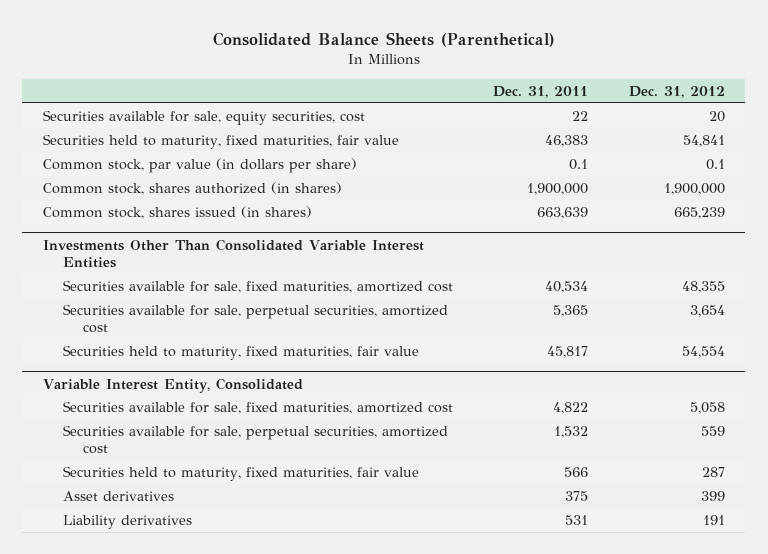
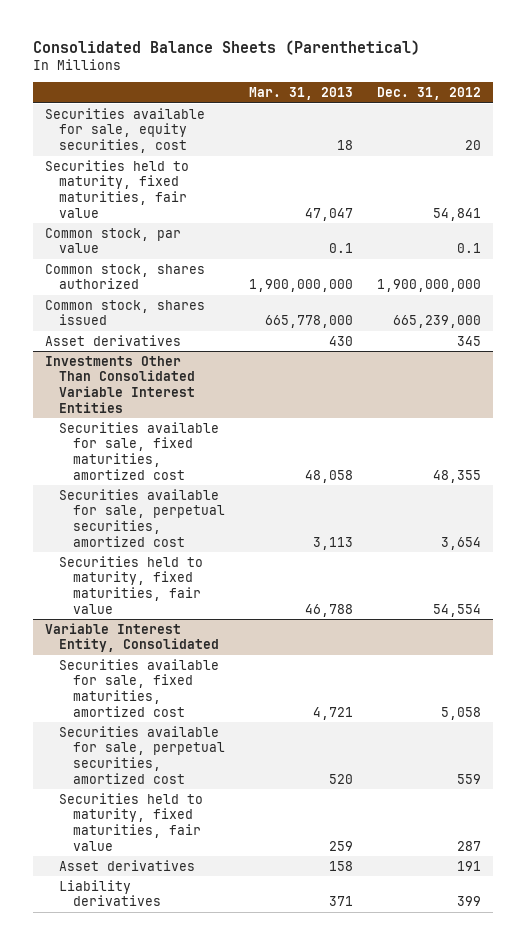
[493,85,589,98] Dec. 31, 2011 -> none
none -> [249,87,354,101] Mar. 31, 2013
[42,157,357,173] Common stock, par value (in dollars per share) -> [45,227,182,254] Common stock, par value
[42,181,342,195] Common stock, shares authorized (in shares) -> [45,263,206,290] Common stock, shares authorized
[664,182,726,195] 1,900,000 -> [376,279,481,293] 1,900,000,000
[42,205,312,219] Common stock, shares issued (in shares) -> [45,299,206,326] Common stock, shares issued
[674,206,726,219] 665,239 -> [392,315,481,329] 665,239,000
none -> [45,334,182,346] Asset derivatives
[701,490,726,501] 399 -> [456,860,481,871] 191
[703,514,726,525] 191 -> [456,896,481,907] 399

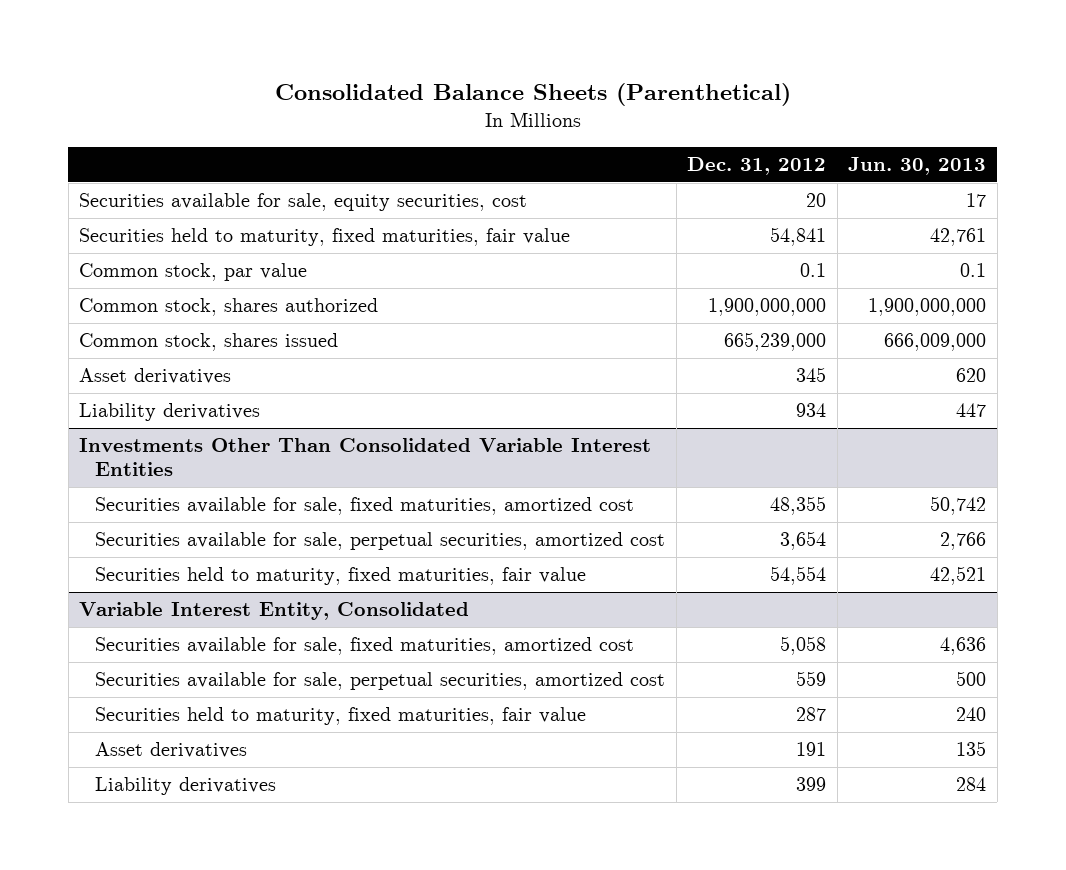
[249,87,354,101] Mar. 31, 2013 -> none
none -> [848,157,987,176] Jun. 30, 2013
none -> [79,403,261,422] Liability derivatives

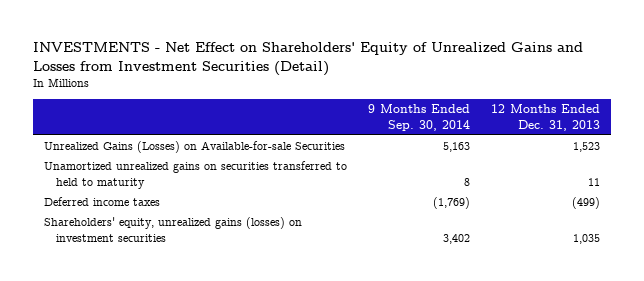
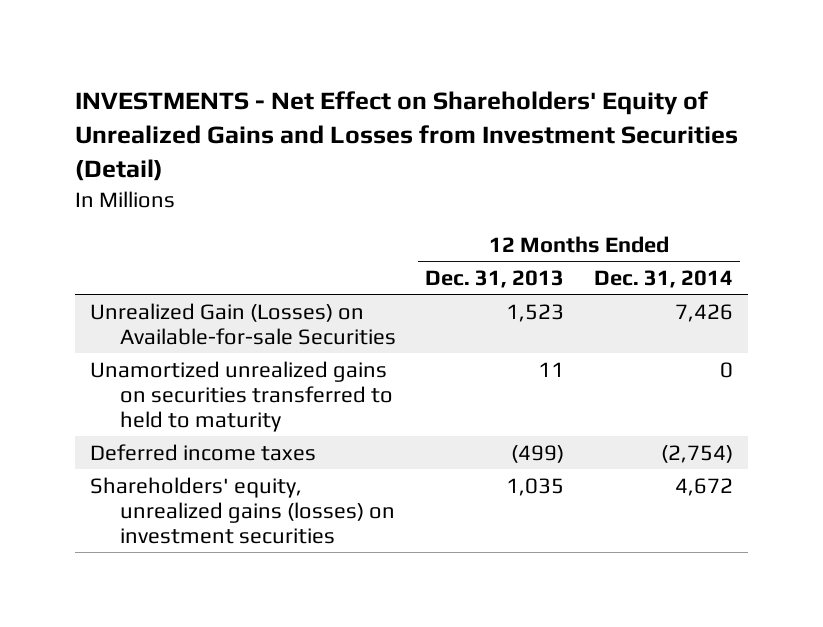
[367,104,470,131] 9 Months Ended Sep. 30, 2014 -> none
none -> [593,270,733,289] Dec. 31, 2014
[43,141,345,154] Unrealized Gains (Losses) on Available-for-sale Securities -> [90,302,396,345] Unrealized Gain (Losses) on Available-for-sale Securities

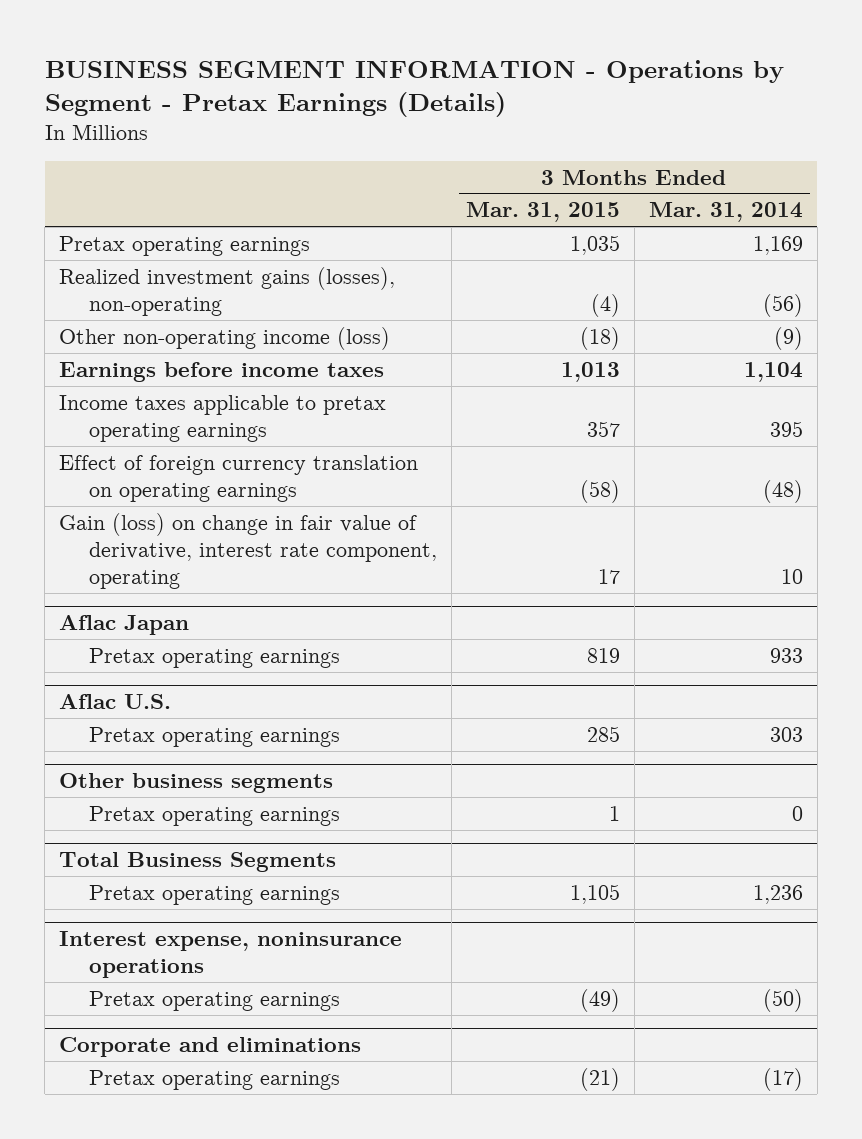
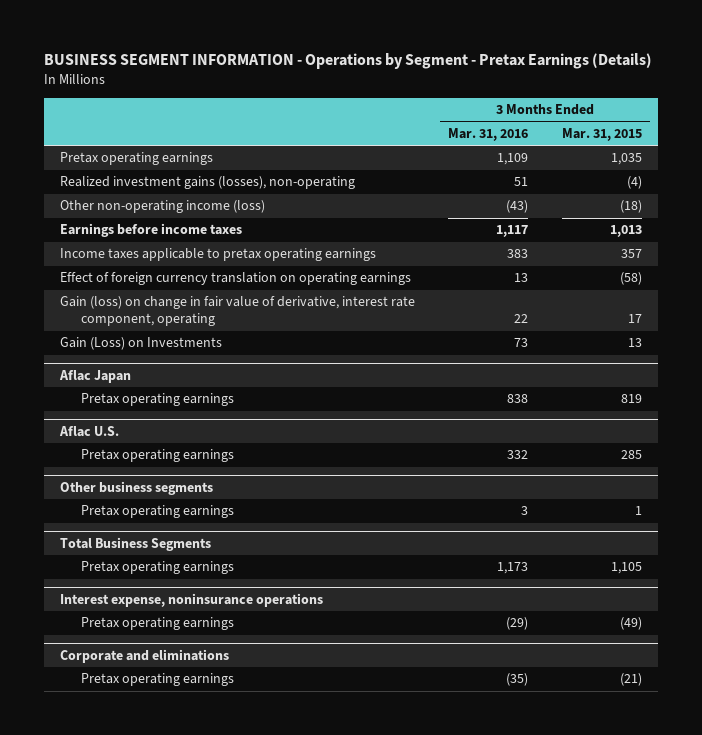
[648,202,803,223] Mar. 31, 2014 -> none
none -> [448,128,529,142] Mar. 31, 2016
none -> [60,337,223,351] Gain (Loss) on Investments

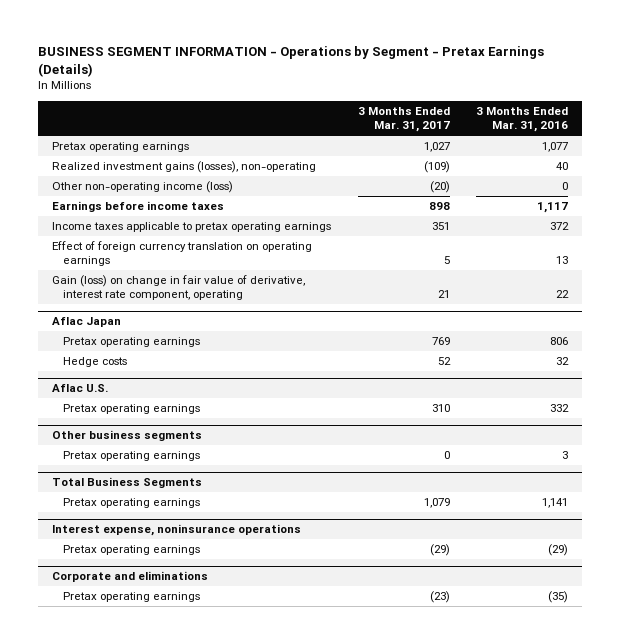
[561,128,642,142] Mar. 31, 2015 -> none
none -> [357,106,450,133] 3 Months Ended Mar. 31, 2017
[497,153,529,166] 1,109 -> [542,142,569,153] 1,077
[514,177,529,187] 51 -> [556,162,569,171] 40
[506,200,529,214] (43) -> [562,182,569,191] 0
[507,249,529,259] 383 -> [550,222,570,231] 372
[60,337,223,351] Gain (Loss) on Investments -> none
[507,394,529,404] 838 -> [550,337,569,346] 806
none -> [62,357,127,368] Hedge costs
[497,562,529,575] 1,173 -> [542,498,569,509] 1,141

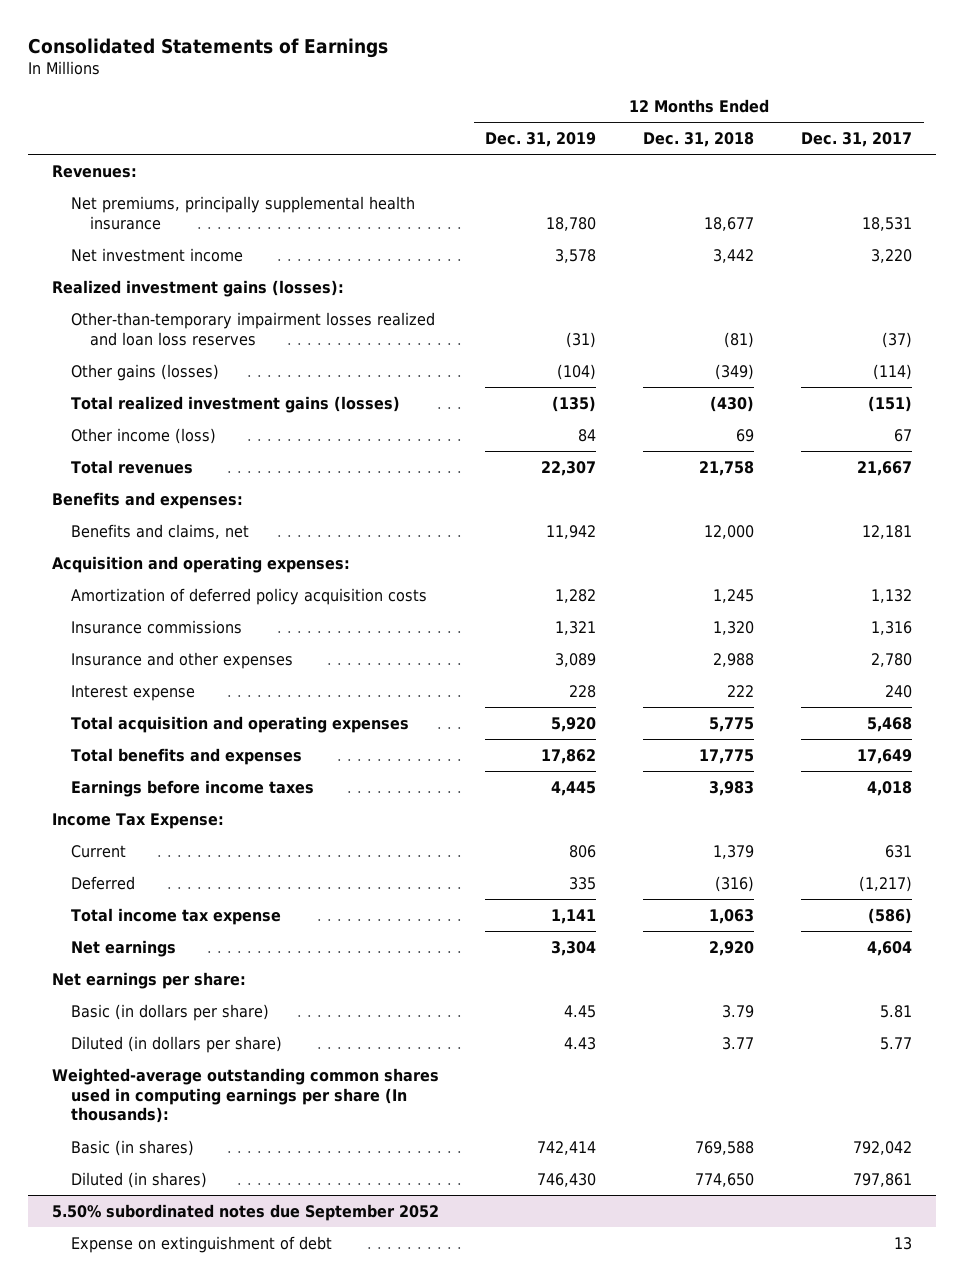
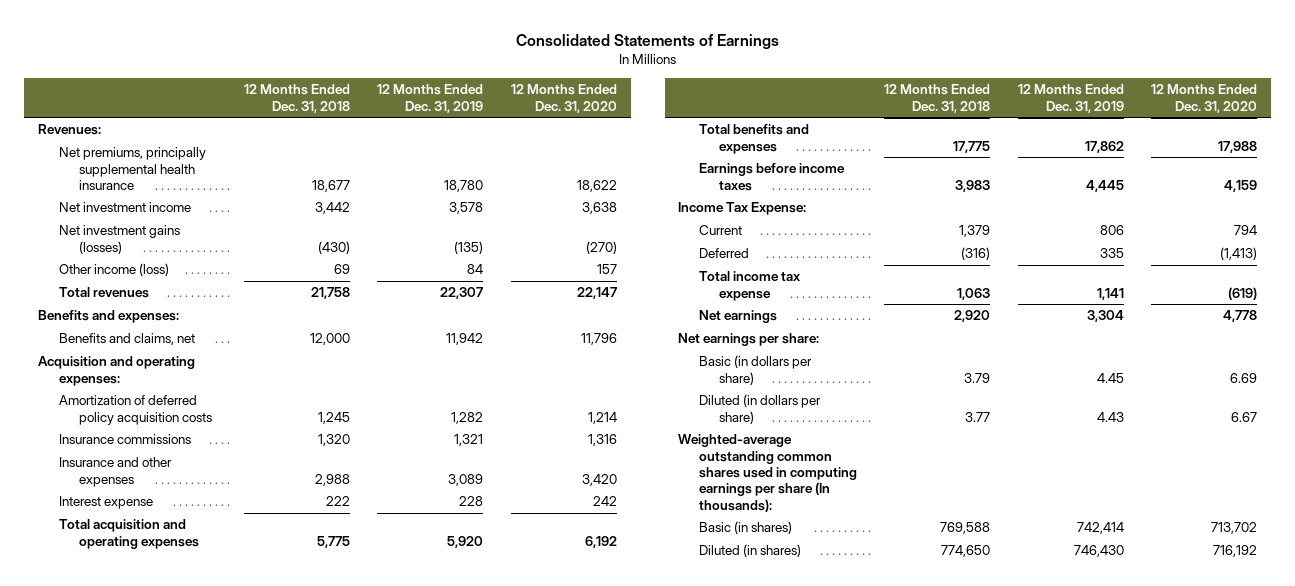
[801,132,913,148] Dec. 31, 2017 -> none
none -> [510,84,617,113] 12 Months Ended Dec. 31, 2020
[51,279,344,297] Realized investment gains (losses): -> none
[70,311,435,346] Other-than-temporary impairment losses realized and loan loss reserves -> none
[70,363,219,381] Other gains (losses) -> none
[70,395,400,413] Total realized investment gains (losses) -> [58,225,180,254] Net investment gains (losses)
[51,1203,439,1221] 5.50% subordinated notes due September 2052 -> none
[70,1235,332,1253] Expense on extinguishment of debt -> none

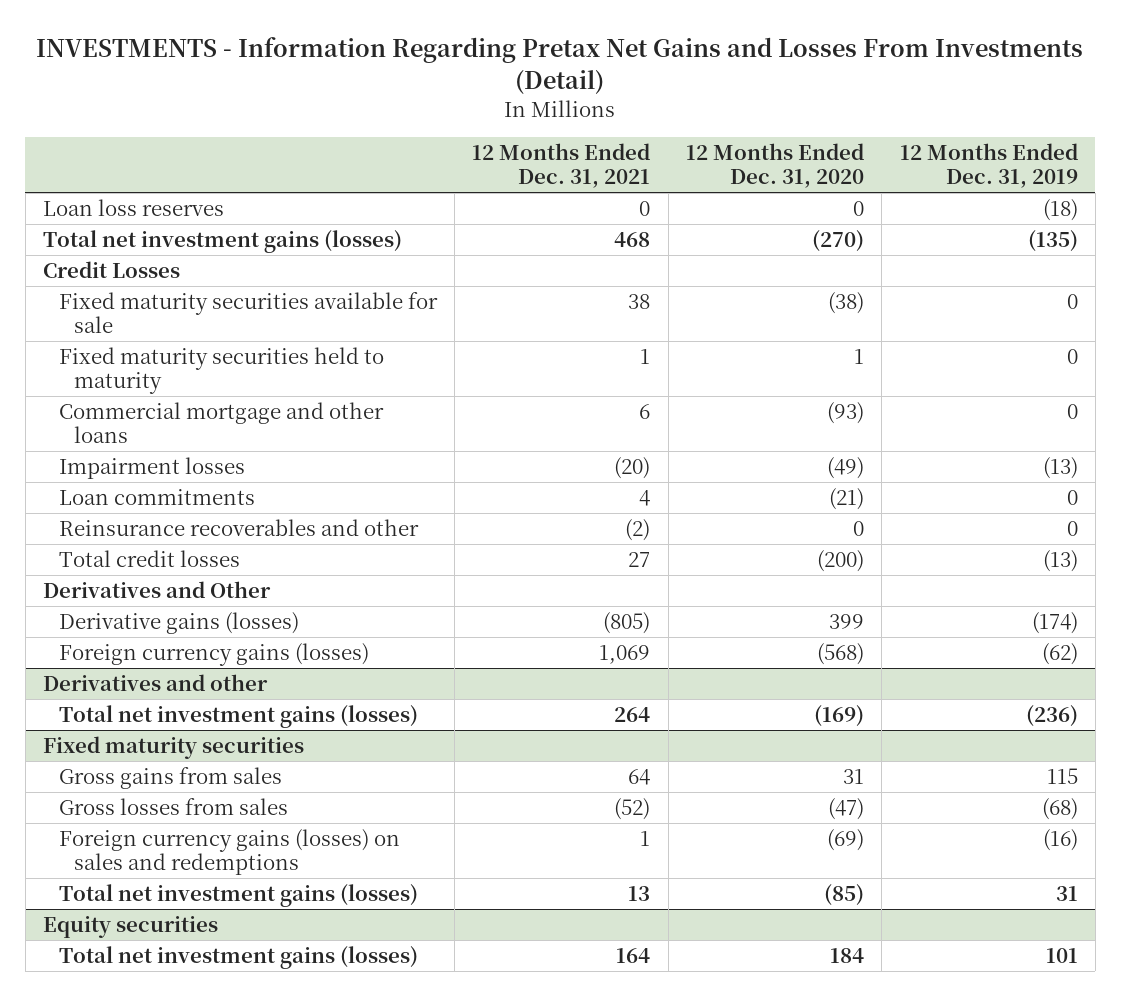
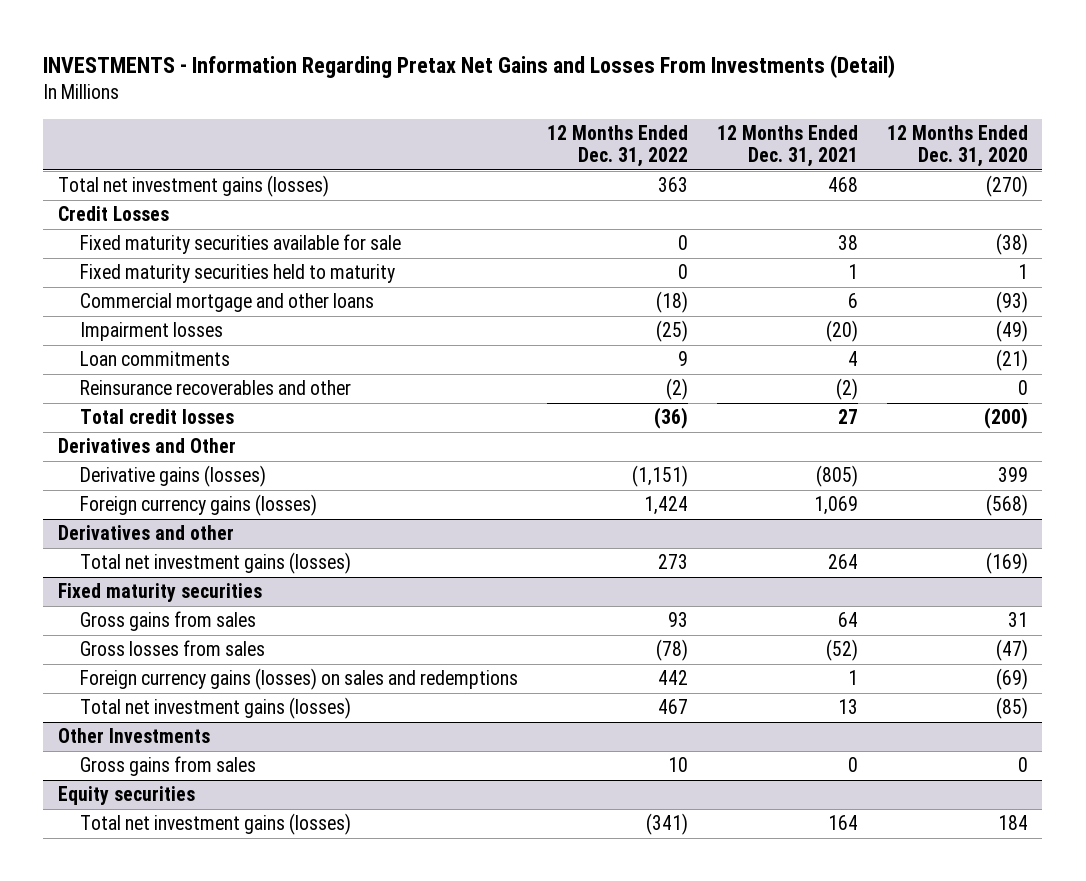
[899,142,1078,189] 12 Months Ended Dec. 31, 2019 -> none
none -> [546,124,688,168] 12 Months Ended Dec. 31, 2022
[43,198,225,216] Loan loss reserves -> none
none -> [57,728,210,744] Other Investments
none -> [79,756,256,777] Gross gains from sales

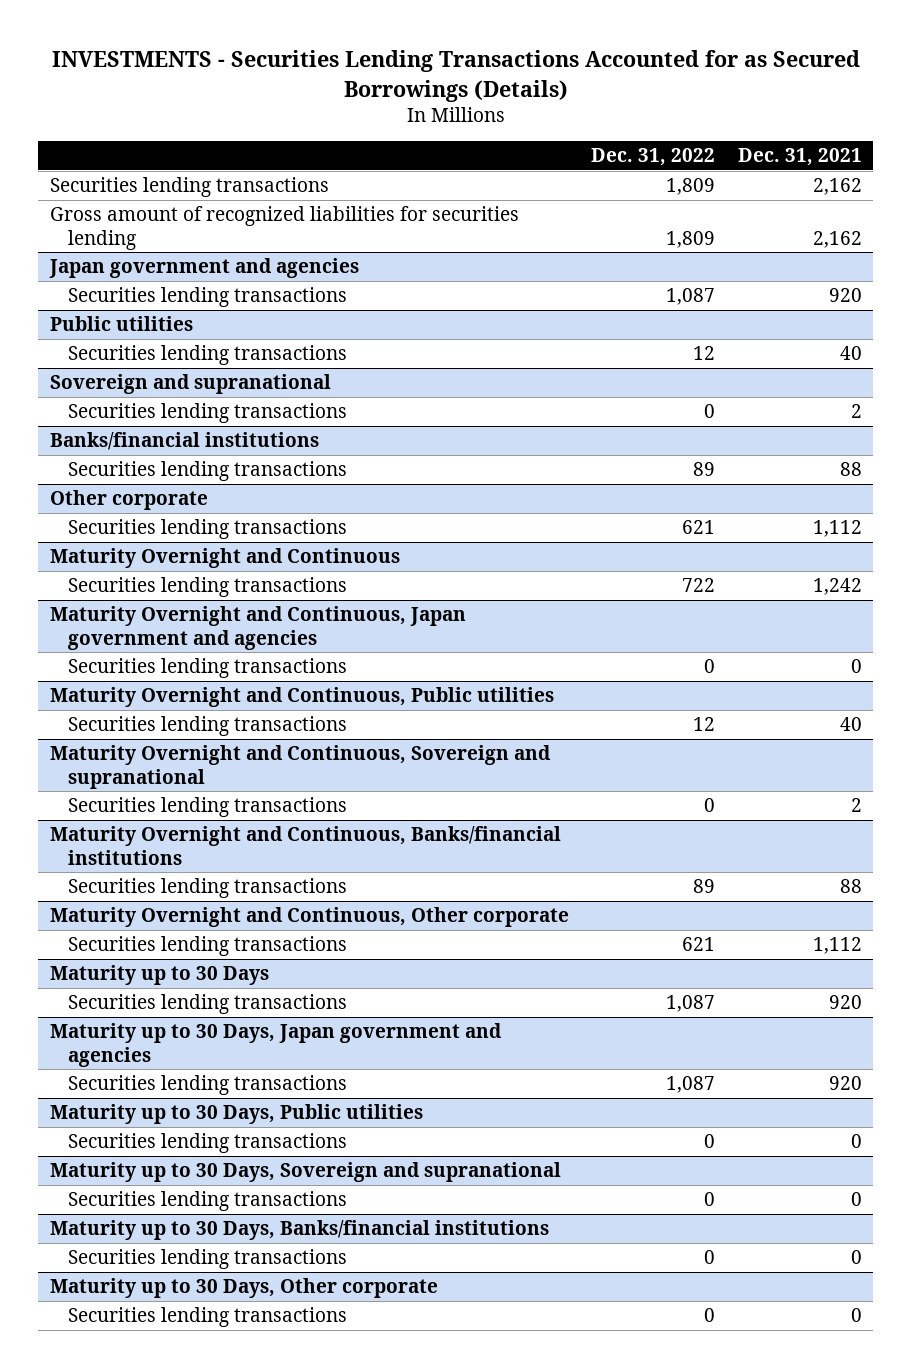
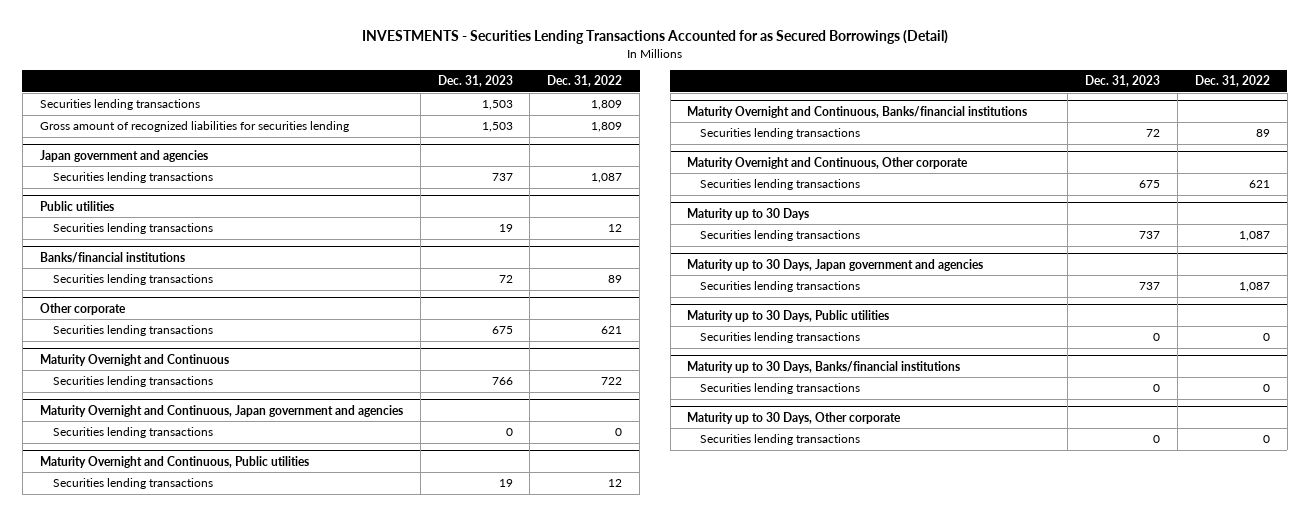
[51,50,860,102] INVESTMENTS - Securities Lending Transactions Accounted for as Secured Borrowings (Details) -> [361,30,948,45] INVESTMENTS - Securities Lending Transactions Accounted for as Secured Borrowings (Detail)
[738,147,863,166] Dec. 31, 2021 -> none
none -> [437,75,513,88] Dec. 31, 2023
[49,374,331,395] Sovereign and supranational -> none
[68,403,348,424] Securities lending transactions -> none
[49,745,551,789] Maturity Overnight and Continuous, Sovereign and supranational -> none
[68,797,348,818] Securities lending transactions -> none
[49,1162,561,1183] Maturity up to 30 Days, Sovereign and supranational -> none
[68,1191,348,1212] Securities lending transactions -> none

